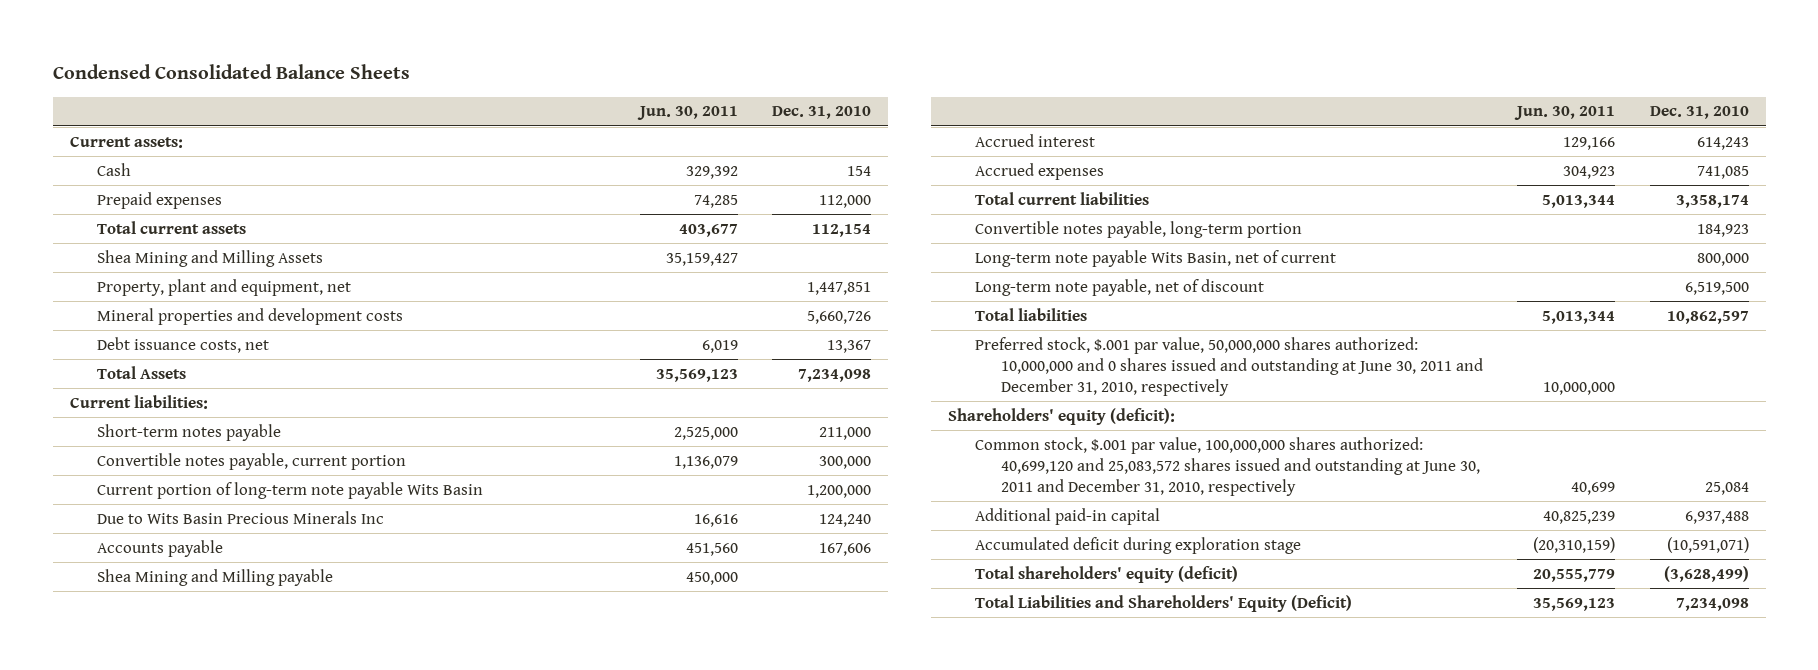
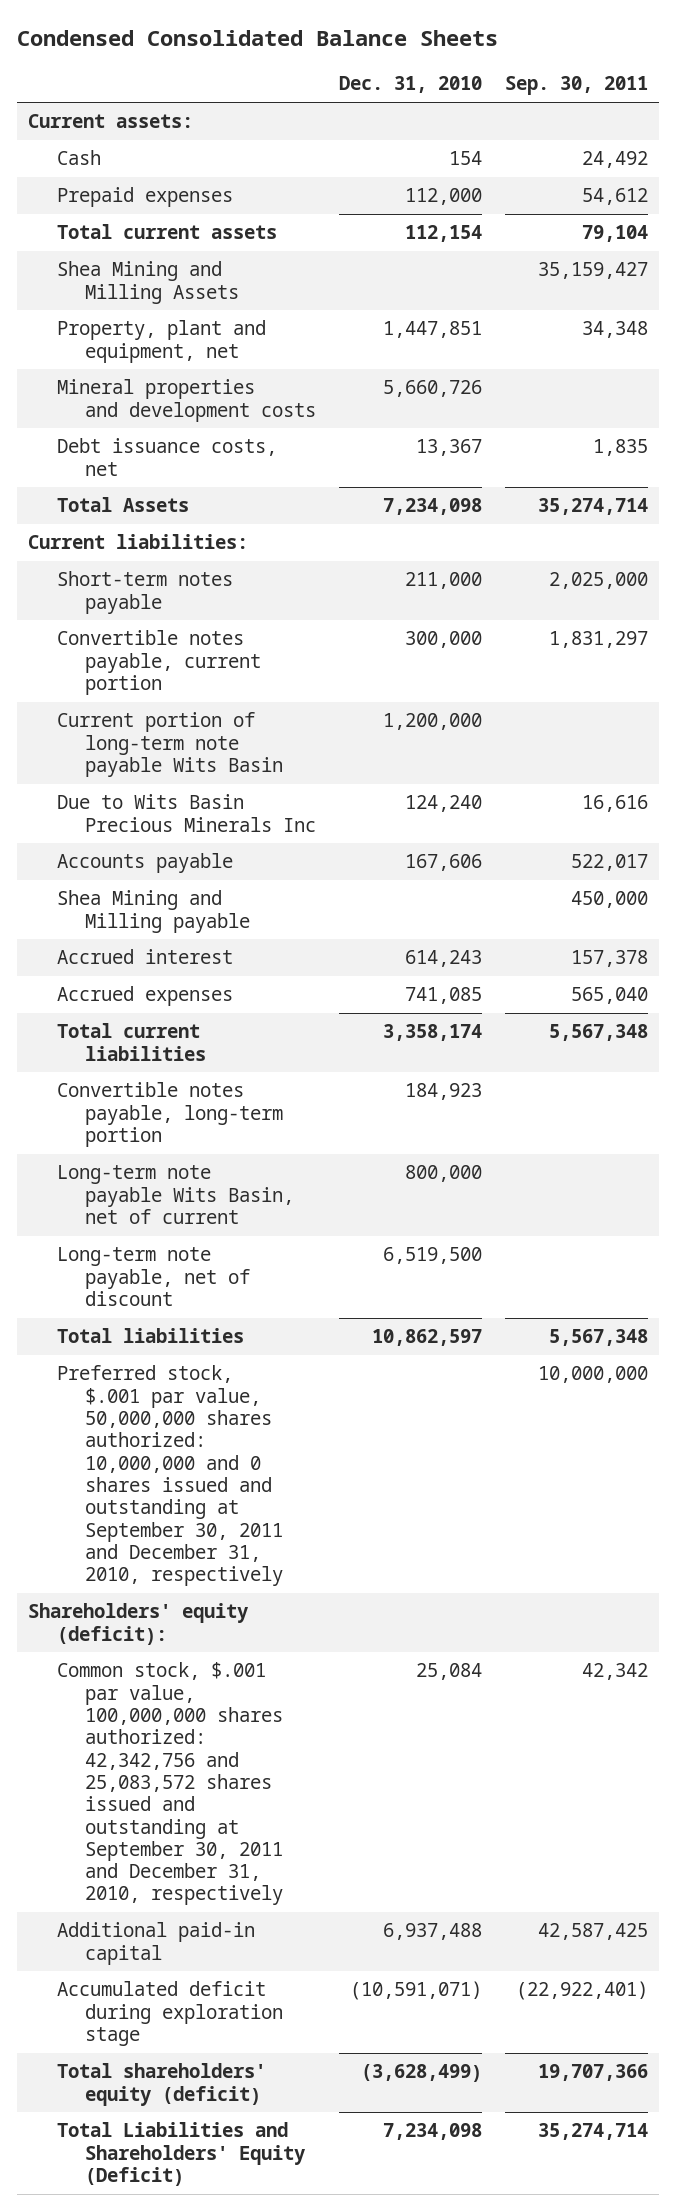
[636,106,738,121] Jun. 30, 2011 -> none
none -> [505,76,649,96] Sep. 30, 2011
[974,336,1484,396] Preferred stock, $.001 par value, 50,000,000 shares authorized: 10,000,000 and 0 shares issued and outstanding at June 30, 2011 and December 31, 2010, respectively -> [56,1365,284,1587] Preferred stock, $.001 par value, 50,000,000 shares authorized: 10,000,000 and 0 shares issued and outstanding at September 30, 2011 and December 31, 2010, respectively
[974,436,1481,496] Common stock, $.001 par value, 100,000,000 shares authorized: 40,699,120 and 25,083,572 shares issued and outstanding at June 30, 2011 and December 31, 2010, respectively -> [56,1662,284,1906] Common stock, $.001 par value, 100,000,000 shares authorized: 42,342,756 and 25,083,572 shares issued and outstanding at September 30, 2011 and December 31, 2010, respectively

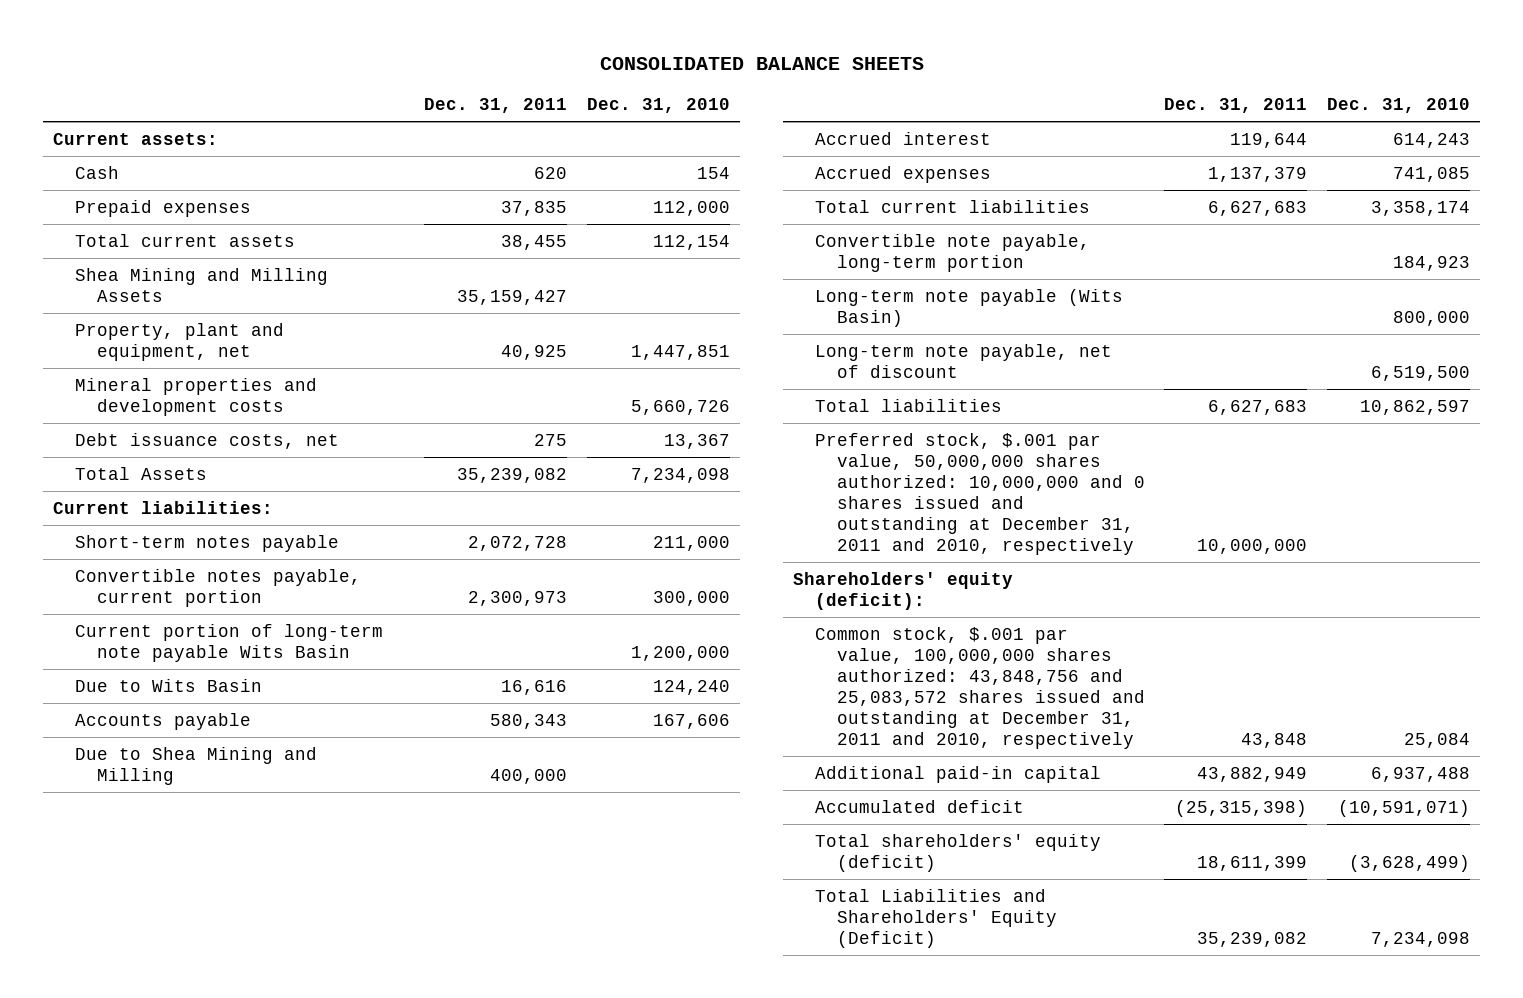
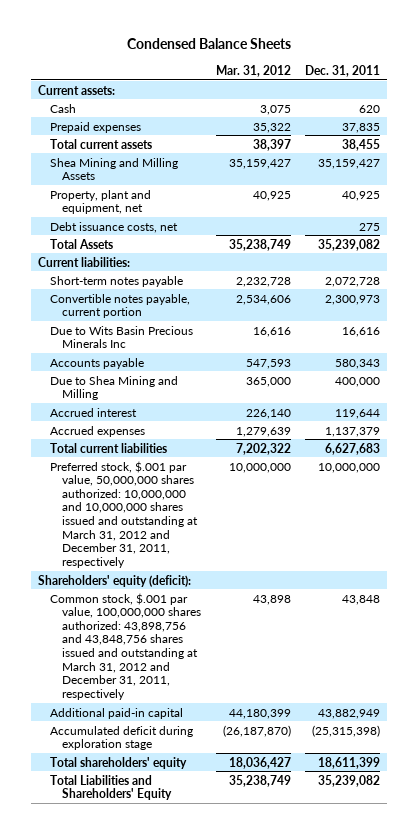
[599,57,924,71] CONSOLIDATED BALANCE SHEETS -> [126,38,291,50] Condensed Balance Sheets
[587,98,731,114] Dec. 31, 2010 -> none
none -> [215,64,291,77] Mar. 31, 2012
[75,377,318,416] Mineral properties and development costs -> none
[75,623,384,662] Current portion of long-term note payable Wits Basin -> none
[75,678,263,692] Due to Wits Basin -> [50,325,194,349] Due to Wits Basin Precious Minerals Inc
[814,233,1090,272] Convertible note payable, long-term portion -> none
[814,288,1123,327] Long-term note payable (Wits Basin) -> none
[814,343,1112,378] Long-term note payable, net of discount -> none
[814,398,1002,412] Total liabilities -> none
[814,432,1145,556] Preferred stock, $.001 par value, 50,000,000 shares authorized: 10,000,000 and 0 shares issued and outstanding at December 31, 2011 and 2010, respectively -> [50,460,199,568] Preferred stock, $.001 par value, 50,000,000 shares authorized: 10,000,000 and 10,000,000 shares issued and outstanding at March 31, 2012 and December 31, 2011, respectively
[814,626,1145,750] Common stock, $.001 par value, 100,000,000 shares authorized: 43,848,756 and 25,083,572 shares issued and outstanding at December 31, 2011 and 2010, respectively -> [50,592,202,700] Common stock, $.001 par value, 100,000,000 shares authorized: 43,898,756 and 43,848,756 shares issued and outstanding at March 31, 2012 and December 31, 2011, respectively
[814,799,1024,813] Accumulated deficit -> [50,725,194,751] Accumulated deficit during exploration stage
[814,833,1101,872] Total shareholders' equity (deficit) -> [50,756,188,769] Total shareholders' equity
[814,888,1057,948] Total Liabilities and Shareholders' Equity (Deficit) -> [50,774,173,801] Total Liabilities and Shareholders' Equity

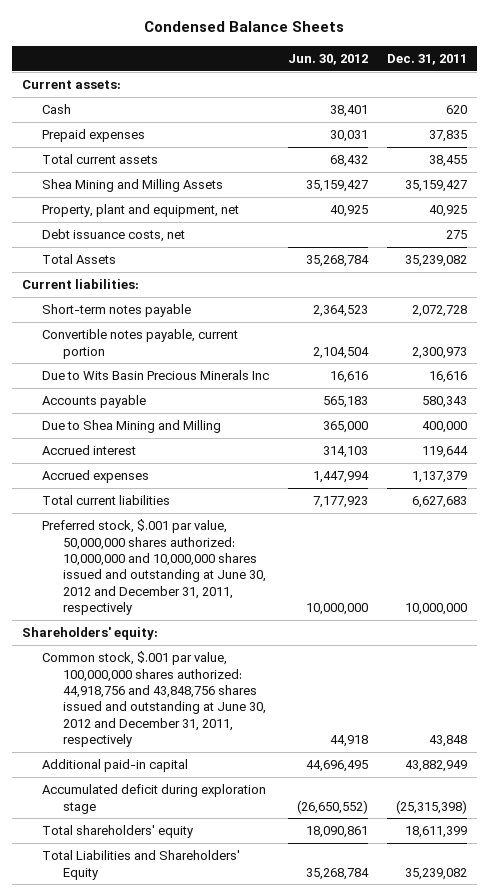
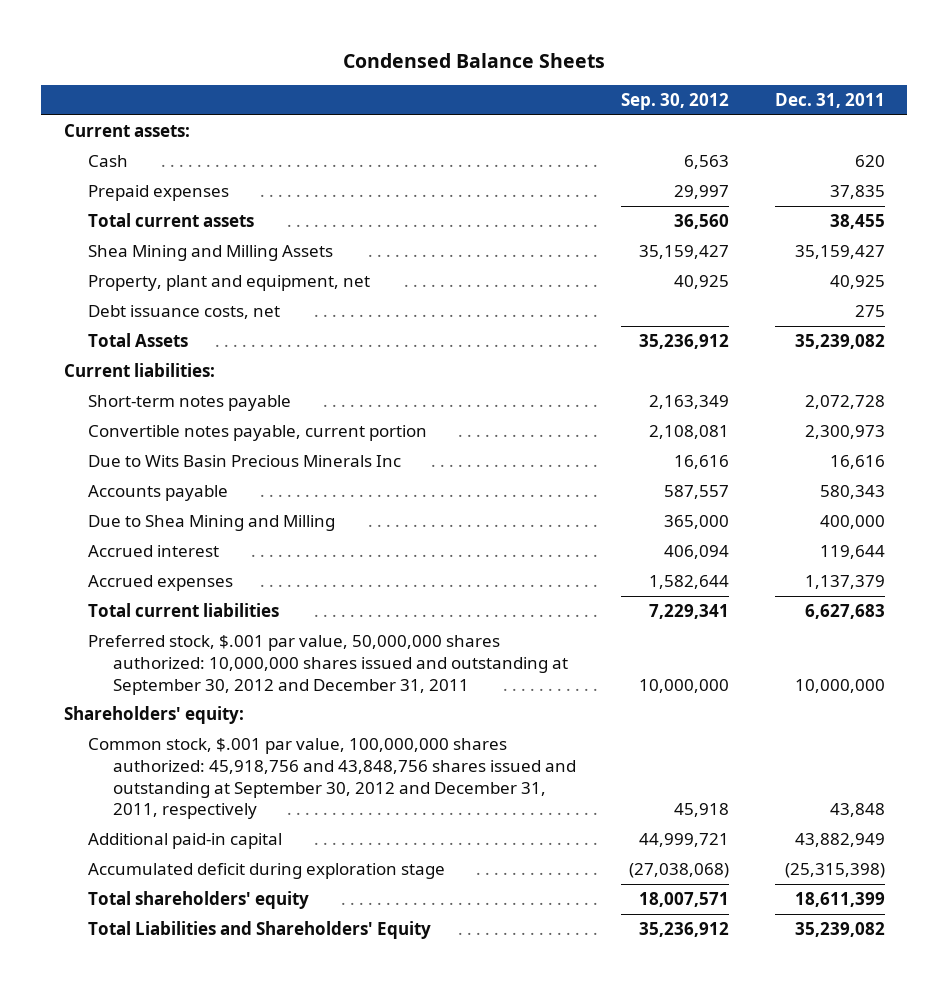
[288,53,369,65] Jun. 30, 2012 -> none
none -> [621,92,730,110] Sep. 30, 2012
[42,519,266,615] Preferred stock, $.001 par value, 50,000,000 shares authorized: 10,000,000 and 10,000,000 shares issued and outstanding at June 30, 2012 and December 31, 2011, respectively -> [88,635,568,695] Preferred stock, $.001 par value, 50,000,000 shares authorized: 10,000,000 shares issued and outstanding at September 30, 2012 and December 31, 2011
[42,651,266,747] Common stock, $.001 par value, 100,000,000 shares authorized: 44,918,756 and 43,848,756 shares issued and outstanding at June 30, 2012 and December 31, 2011, respectively -> [88,738,576,820] Common stock, $.001 par value, 100,000,000 shares authorized: 45,918,756 and 43,848,756 shares issued and outstanding at September 30, 2012 and December 31, 2011, respectively

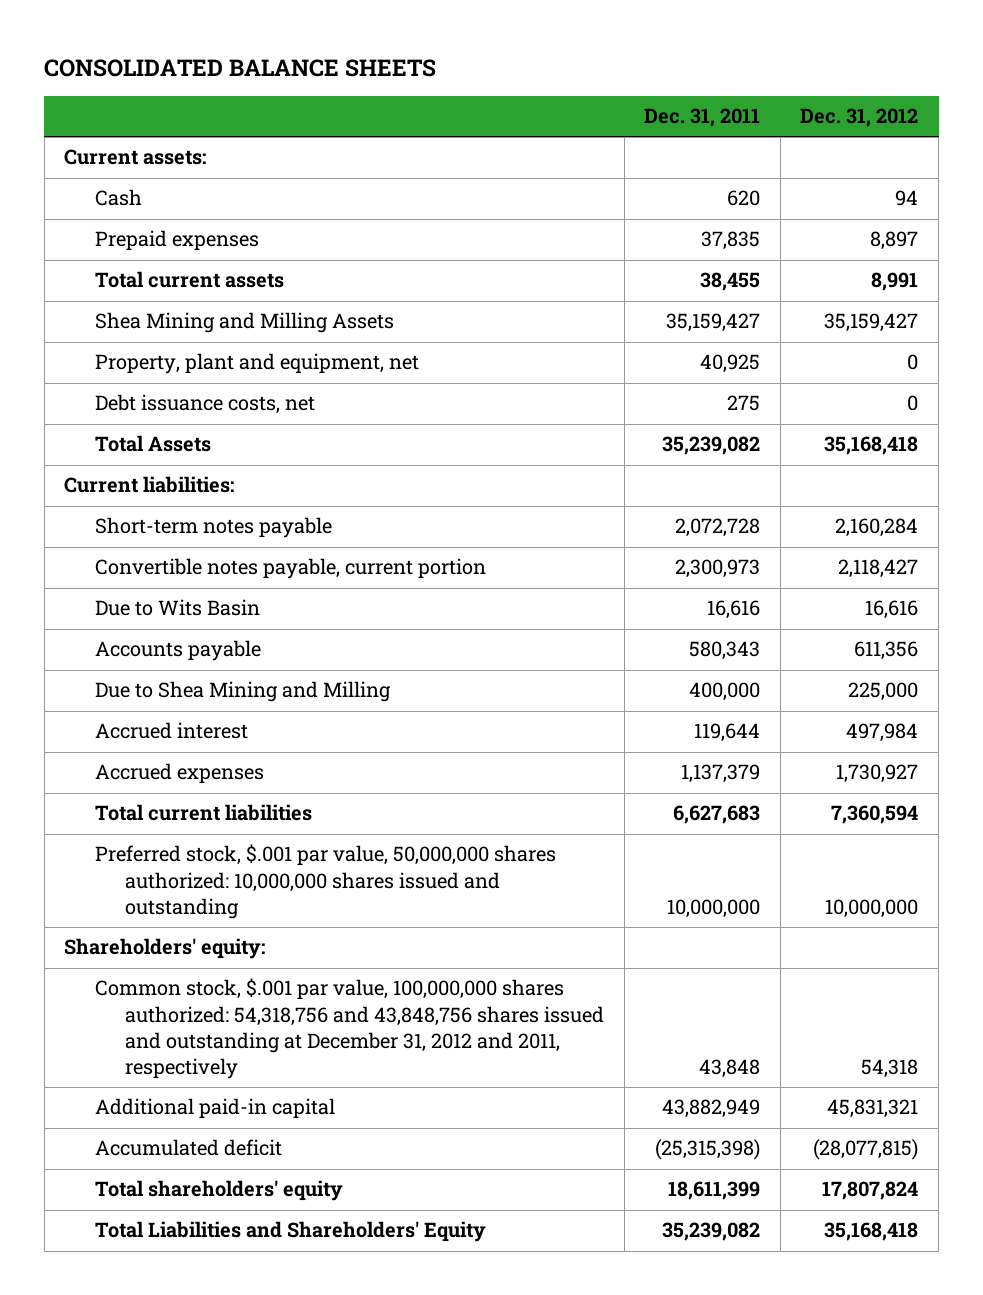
[343,52,606,68] Condensed Balance Sheets -> [44,58,437,77] CONSOLIDATED BALANCE SHEETS
[621,92,730,110] Sep. 30, 2012 -> none
none -> [800,108,919,128] Dec. 31, 2012
[88,455,402,468] Due to Wits Basin Precious Minerals Inc -> [94,599,260,617] Due to Wits Basin
[88,635,568,695] Preferred stock, $.001 par value, 50,000,000 shares authorized: 10,000,000 shares issued and outstanding at September 30, 2012 and December 31, 2011 -> [94,844,556,919] Preferred stock, $.001 par value, 50,000,000 shares authorized: 10,000,000 shares issued and outstanding
[88,738,576,820] Common stock, $.001 par value, 100,000,000 shares authorized: 45,918,756 and 43,848,756 shares issued and outstanding at September 30, 2012 and December 31, 2011, respectively -> [94,978,605,1079] Common stock, $.001 par value, 100,000,000 shares authorized: 54,318,756 and 43,848,756 shares issued and outstanding at December 31, 2012 and 2011, respectively
[88,863,446,880] Accumulated deficit during exploration stage -> [94,1139,282,1157] Accumulated deficit

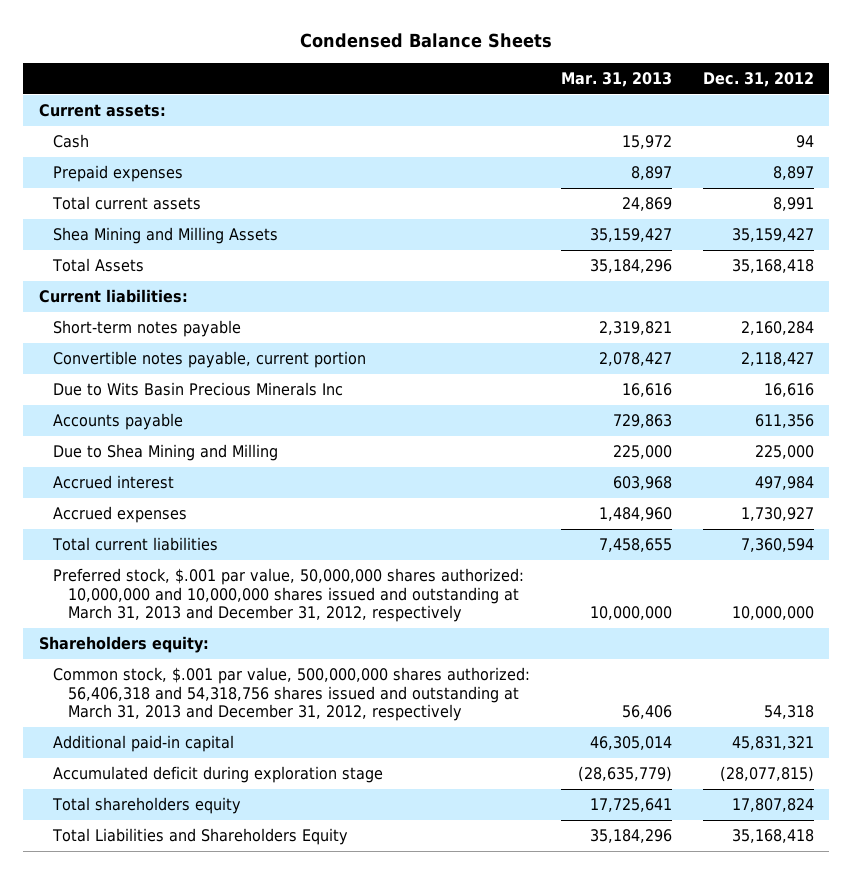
[44,58,437,77] CONSOLIDATED BALANCE SHEETS -> [300,33,553,49] Condensed Balance Sheets
[644,108,761,128] Dec. 31, 2011 -> none
none -> [560,71,672,87] Mar. 31, 2013
[94,353,419,375] Property, plant and equipment, net -> none
[94,394,315,415] Debt issuance costs, net -> none
[94,599,260,617] Due to Wits Basin -> [53,382,344,397] Due to Wits Basin Precious Minerals Inc
[94,844,556,919] Preferred stock, $.001 par value, 50,000,000 shares authorized: 10,000,000 shares issued and outstanding -> [53,568,525,623] Preferred stock, $.001 par value, 50,000,000 shares authorized: 10,000,000 and 10,000,000 shares issued and outstanding at March 31, 2013 and December 31, 2012, respectively
[64,938,266,960] Shareholders' equity: -> [38,636,209,654] Shareholders equity:
[94,978,605,1079] Common stock, $.001 par value, 100,000,000 shares authorized: 54,318,756 and 43,848,756 shares issued and outstanding at December 31, 2012 and 2011, respectively -> [53,667,531,722] Common stock, $.001 par value, 500,000,000 shares authorized: 56,406,318 and 54,318,756 shares issued and outstanding at March 31, 2013 and December 31, 2012, respectively
[94,1139,282,1157] Accumulated deficit -> [53,766,384,784] Accumulated deficit during exploration stage
[94,1180,343,1202] Total shareholders' equity -> [52,797,242,815] Total shareholders equity
[94,1221,486,1243] Total Liabilities and Shareholders' Equity -> [52,828,349,846] Total Liabilities and Shareholders Equity

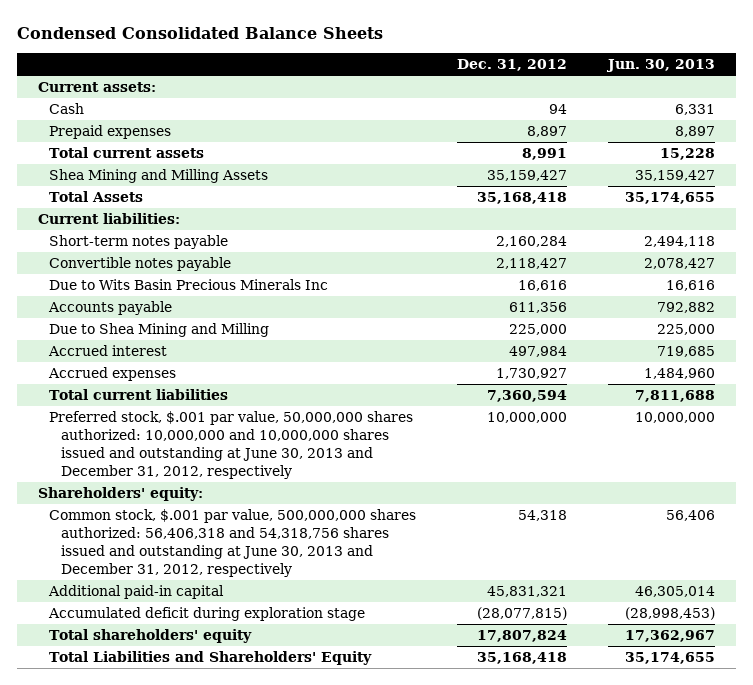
[300,33,553,49] Condensed Balance Sheets -> [17,27,384,40] Condensed Consolidated Balance Sheets
[560,71,672,87] Mar. 31, 2013 -> none
none -> [606,59,716,73] Jun. 30, 2013
[53,351,367,369] Convertible notes payable, current portion -> [49,257,232,272] Convertible notes payable
[53,568,525,623] Preferred stock, $.001 par value, 50,000,000 shares authorized: 10,000,000 and 10,000,000 shares issued and outstanding at March 31, 2013 and December 31, 2012, respectively -> [49,411,414,480] Preferred stock, $.001 par value, 50,000,000 shares authorized: 10,000,000 and 10,000,000 shares issued and outstanding at June 30, 2013 and December 31, 2012, respectively
[38,636,209,654] Shareholders equity: -> [37,487,203,502] Shareholders' equity:
[53,667,531,722] Common stock, $.001 par value, 500,000,000 shares authorized: 56,406,318 and 54,318,756 shares issued and outstanding at March 31, 2013 and December 31, 2012, respectively -> [49,509,417,578] Common stock, $.001 par value, 500,000,000 shares authorized: 56,406,318 and 54,318,756 shares issued and outstanding at June 30, 2013 and December 31, 2012, respectively
[52,797,242,815] Total shareholders equity -> [49,629,253,644] Total shareholders' equity
[52,828,349,846] Total Liabilities and Shareholders Equity -> [49,651,373,666] Total Liabilities and Shareholders' Equity

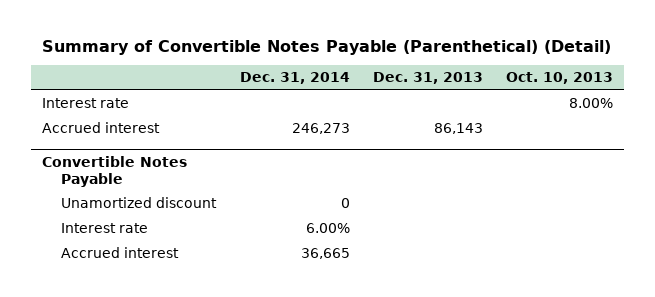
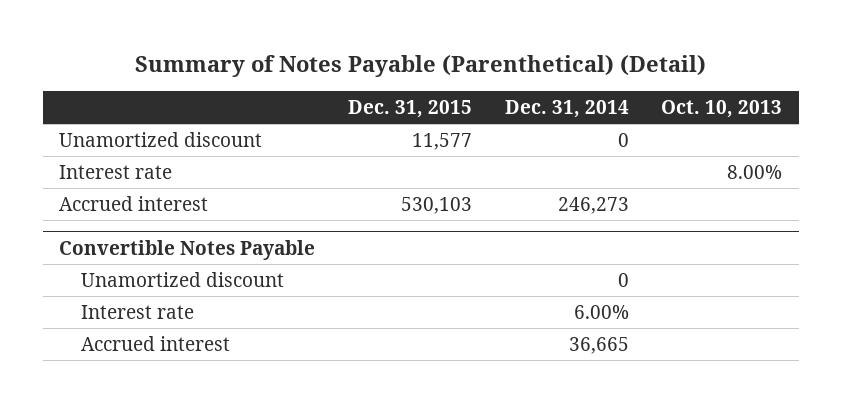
[42,39,612,55] Summary of Convertible Notes Payable (Parenthetical) (Detail) -> [134,54,706,77] Summary of Notes Payable (Parenthetical) (Detail)
[372,72,483,85] Dec. 31, 2013 -> none
none -> [347,99,472,118] Dec. 31, 2015
none -> [58,132,262,148] Unamortized discount

